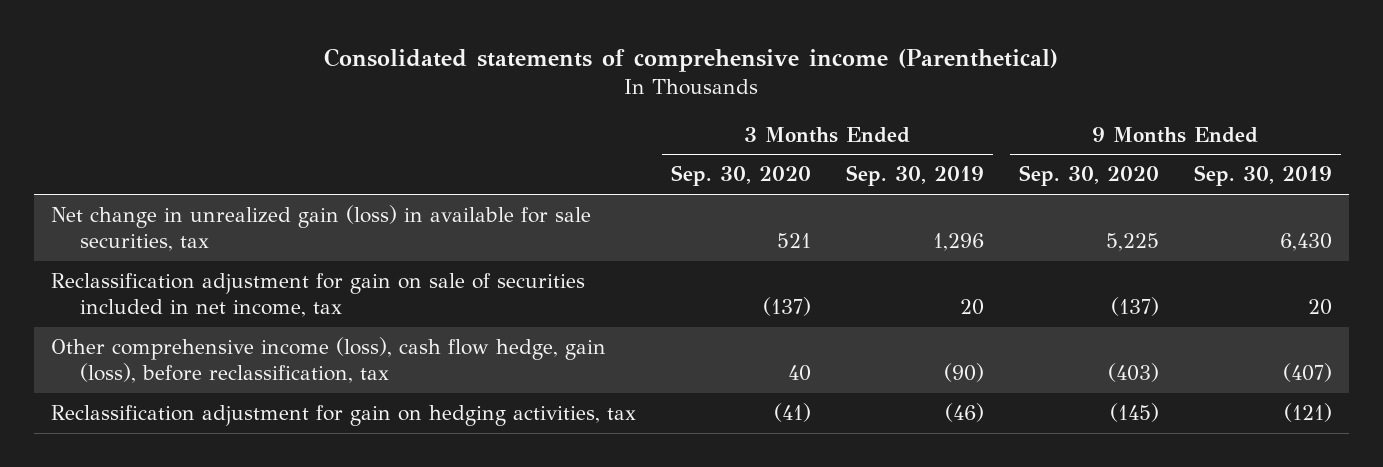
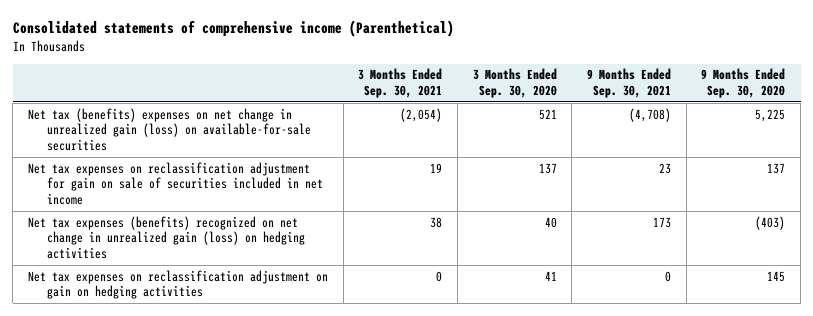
[845,165,984,187] Sep. 30, 2019 -> none
[1193,165,1332,187] Sep. 30, 2019 -> none
none -> [358,68,443,99] 3 Months Ended Sep. 30, 2021
none -> [587,68,672,99] 9 Months Ended Sep. 30, 2021
[51,204,592,252] Net change in unrealized gain (loss) in available for sale securities, tax -> [27,107,311,152] Net tax (benefits) expenses on net change in unrealized gain (loss) on available-for-sale securities
[51,272,586,318] Reclassification adjustment for gain on sale of securities included in net income, tax -> [27,161,323,206] Net tax expenses on reclassification adjustment for gain on sale of securities included in net income
[763,297,812,317] (137) -> [538,162,557,174] 137
[1110,297,1159,317] (137) -> [767,162,786,174] 137
[51,336,607,384] Other comprehensive income (loss), cash flow hedge, gain (loss), before reclassification, tax -> [27,215,305,260] Net tax expenses (benefits) recognized on net change in unrealized gain (loss) on hedging activities
[51,404,637,426] Reclassification adjustment for gain on hedging activities, tax -> [27,269,328,300] Net tax expenses on reclassification adjustment on gain on hedging activities
[774,402,812,422] (41) -> [544,270,557,281] 41
[1109,402,1159,422] (145) -> [767,270,786,282] 145

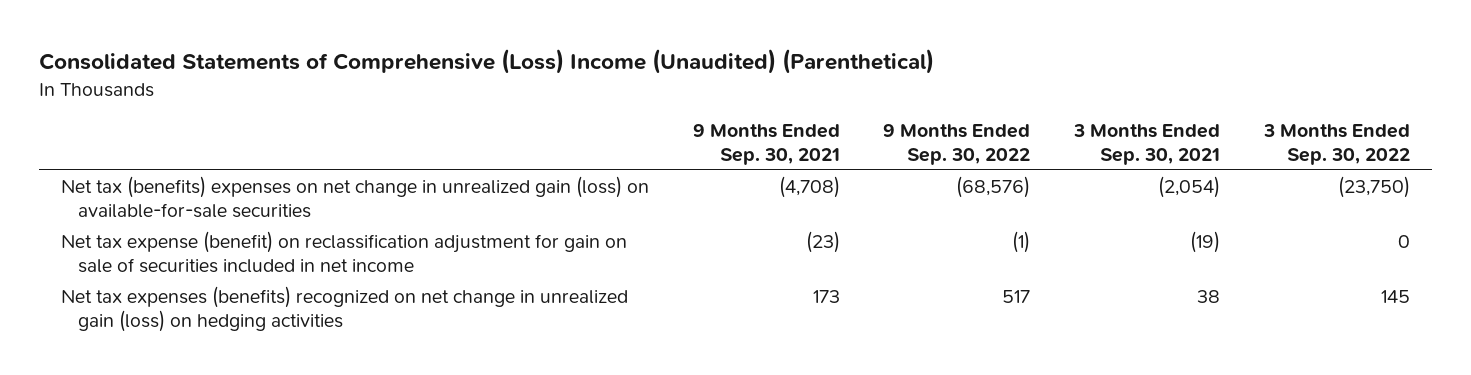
[12,19,454,37] Consolidated statements of comprehensive income (Parenthetical) -> [39,49,935,75] Consolidated Statements of Comprehensive (Loss) Income (Unaudited) (Parenthetical)
[472,68,557,99] 3 Months Ended Sep. 30, 2020 -> none
[701,68,786,99] 9 Months Ended Sep. 30, 2020 -> none
none -> [883,124,1031,165] 9 Months Ended Sep. 30, 2022
none -> [1262,124,1410,165] 3 Months Ended Sep. 30, 2022
[27,161,323,206] Net tax expenses on reclassification adjustment for gain on sale of securities included in net income -> [61,231,628,273] Net tax expense (benefit) on reclassification adjustment for gain on sale of securities included in net income
[430,162,443,173] 19 -> [1190,231,1221,254] (19)
[659,162,672,174] 23 -> [805,231,840,254] (23)
[27,269,328,300] Net tax expenses on reclassification adjustment on gain on hedging activities -> none

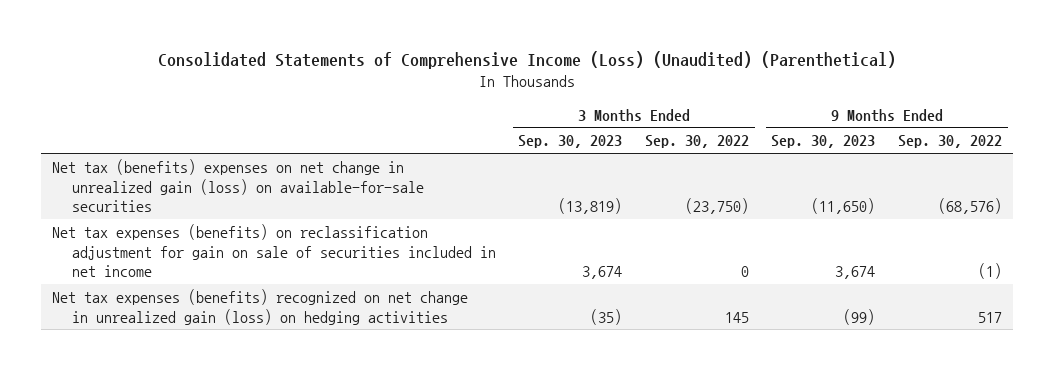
[39,49,935,75] Consolidated Statements of Comprehensive (Loss) Income (Unaudited) (Parenthetical) -> [157,51,896,70] Consolidated Statements of Comprehensive Income (Loss) (Unaudited) (Parenthetical)
[692,124,840,165] 9 Months Ended Sep. 30, 2021 -> none
[1073,124,1221,165] 3 Months Ended Sep. 30, 2021 -> none
none -> [518,135,623,149] Sep. 30, 2023
none -> [771,135,876,149] Sep. 30, 2023
[61,231,628,273] Net tax expense (benefit) on reclassification adjustment for gain on sale of securities included in net income -> [52,223,496,278] Net tax expenses (benefits) on reclassification adjustment for gain on sale of securities included in net income

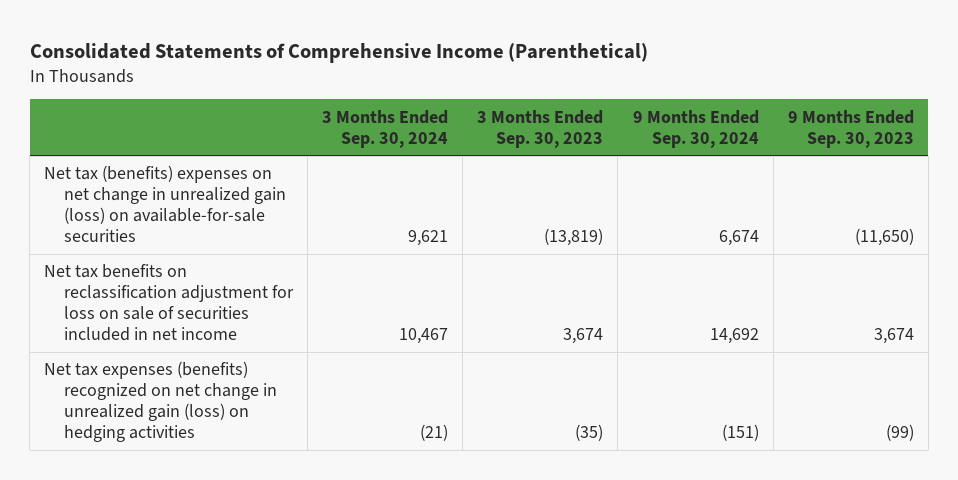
[157,51,896,70] Consolidated Statements of Comprehensive Income (Loss) (Unaudited) (Parenthetical) -> [29,42,648,63] Consolidated Statements of Comprehensive Income (Parenthetical)
[644,135,749,149] Sep. 30, 2022 -> none
[897,135,1002,149] Sep. 30, 2022 -> none
none -> [322,109,449,148] 3 Months Ended Sep. 30, 2024
none -> [632,109,759,148] 9 Months Ended Sep. 30, 2024
[52,223,496,278] Net tax expenses (benefits) on reclassification adjustment for gain on sale of securities included in net income -> [44,264,295,342] Net tax benefits on reclassification adjustment for loss on sale of securities included in net income

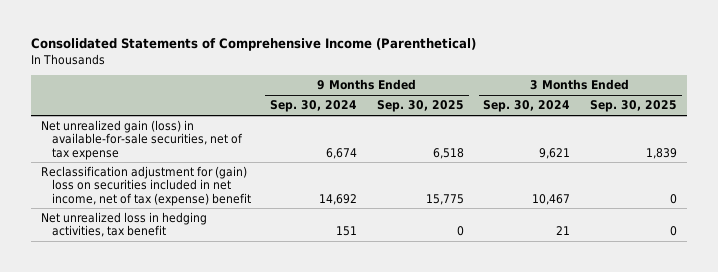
[477,109,604,148] 3 Months Ended Sep. 30, 2023 -> none
[787,109,914,148] 9 Months Ended Sep. 30, 2023 -> none
none -> [376,100,464,113] Sep. 30, 2025
none -> [590,100,678,113] Sep. 30, 2025
[44,165,287,243] Net tax (benefits) expenses on net change in unrealized gain (loss) on available-for-sale securities -> [40,120,243,160] Net unrealized gain (loss) in available-for-sale securities, net of tax expense
[44,264,295,342] Net tax benefits on reclassification adjustment for loss on sale of securities included in net income -> [40,166,251,206] Reclassification adjustment for (gain) loss on securities included in net income, net of tax (expense) benefit
[44,361,278,443] Net tax expenses (benefits) recognized on net change in unrealized gain (loss) on hedging activities -> [40,212,207,238] Net unrealized loss in hedging activities, tax benefit
[420,424,449,442] (21) -> [556,226,571,236] 21
[721,424,759,442] (151) -> [336,226,358,237] 151

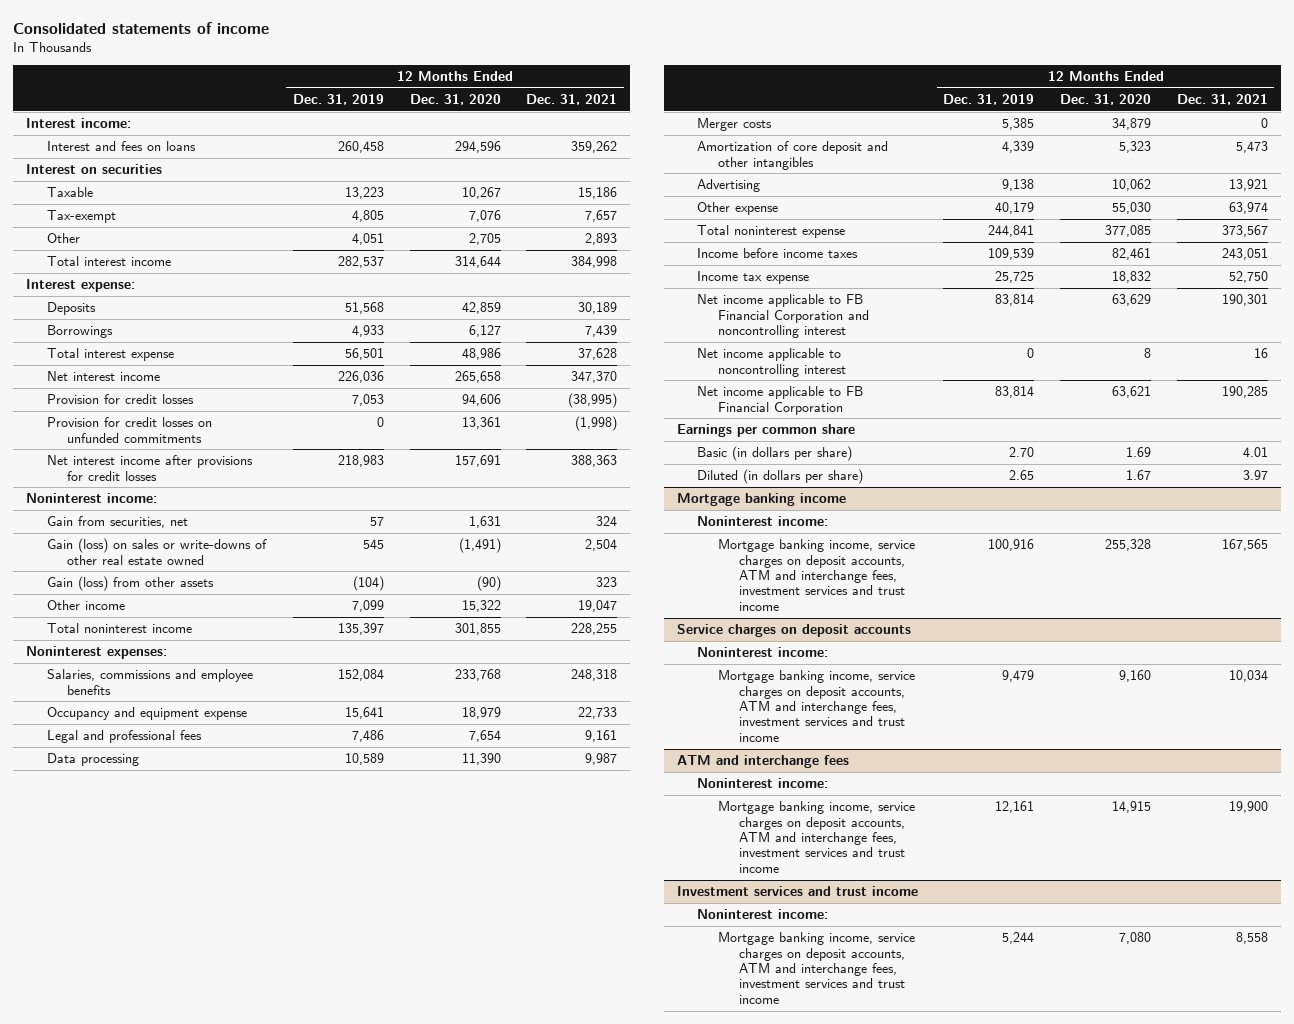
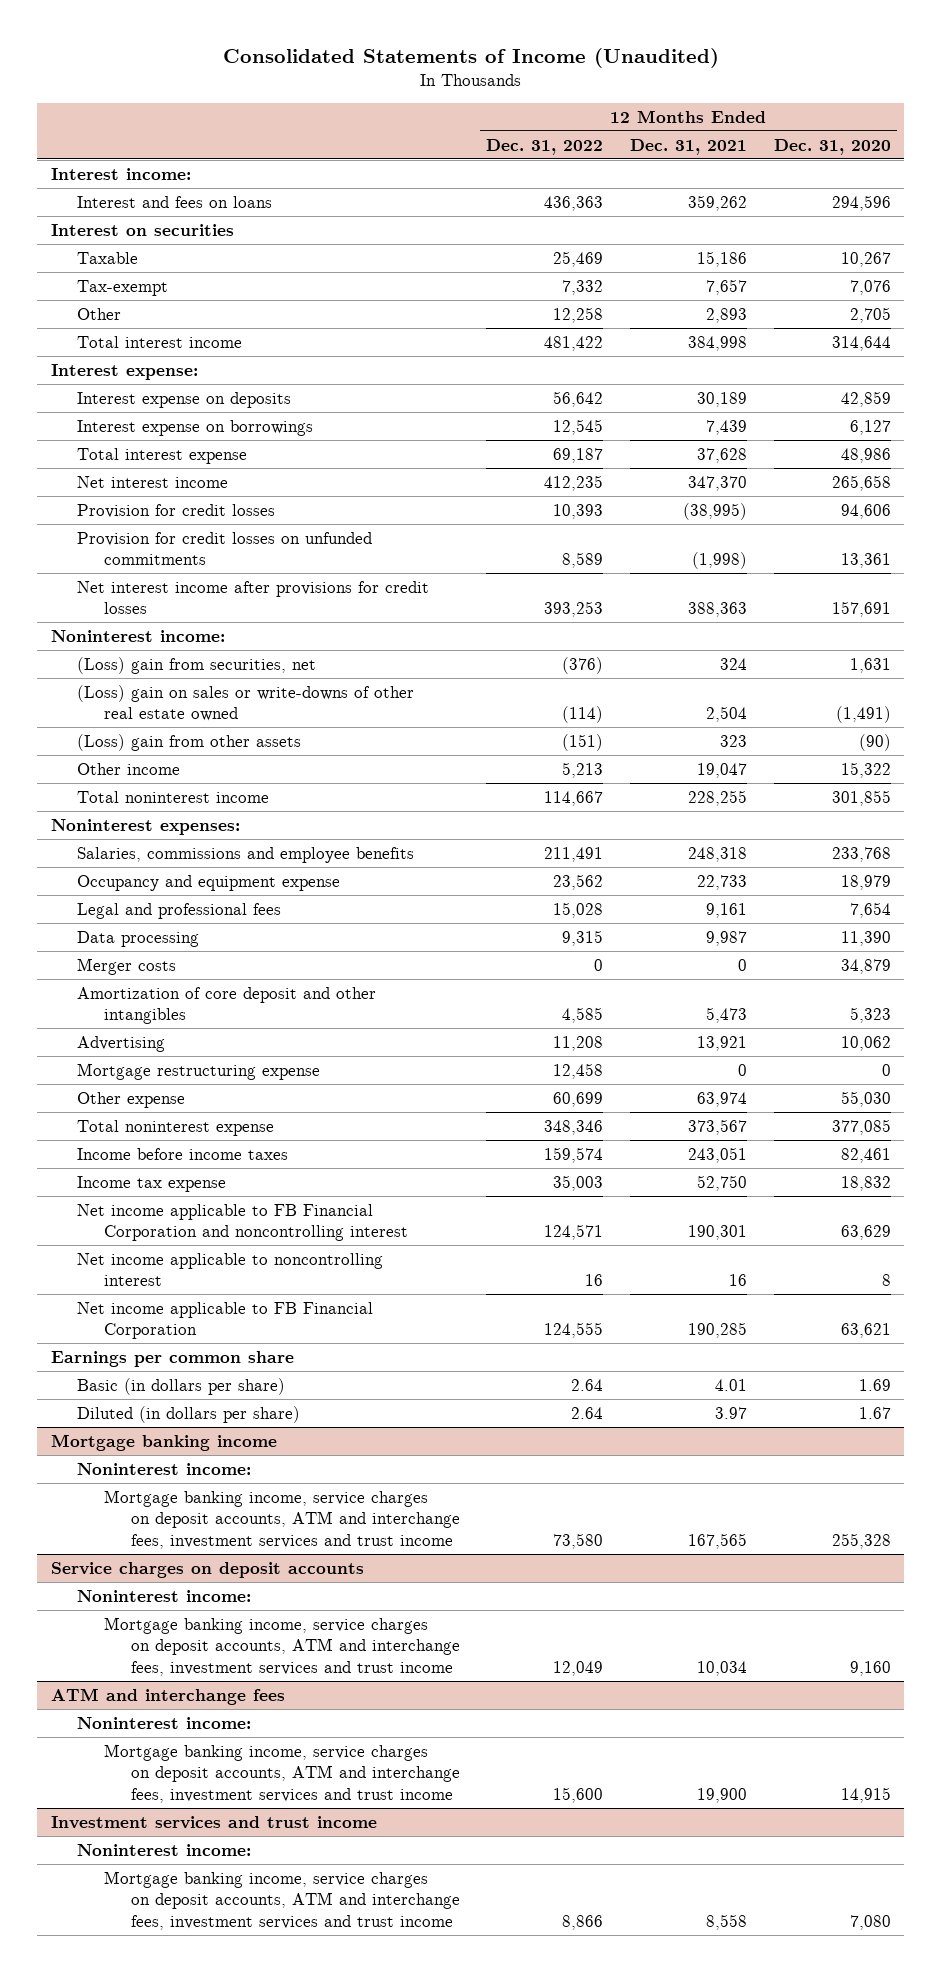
[12,21,269,34] Consolidated statements of income -> [222,48,719,69] Consolidated Statements of Income (Unaudited)
[292,93,384,105] Dec. 31, 2019 -> none
none -> [486,138,604,155] Dec. 31, 2022
[46,302,96,316] Deposits -> [77,391,292,408] Interest expense on deposits
[46,325,113,339] Borrowings -> [77,419,314,436] Interest expense on borrowings
[46,516,188,529] Gain from securities, net -> [77,656,317,674] (Loss) gain from securities, net
[46,538,267,565] Gain (loss) on sales or write-downs of other real estate owned -> [77,684,415,722] (Loss) gain on sales or write-downs of other real estate owned
[46,576,214,592] Gain (loss) from other assets -> [77,733,302,751] (Loss) gain from other assets
none -> [77,1062,321,1080] Mortgage restructuring expense

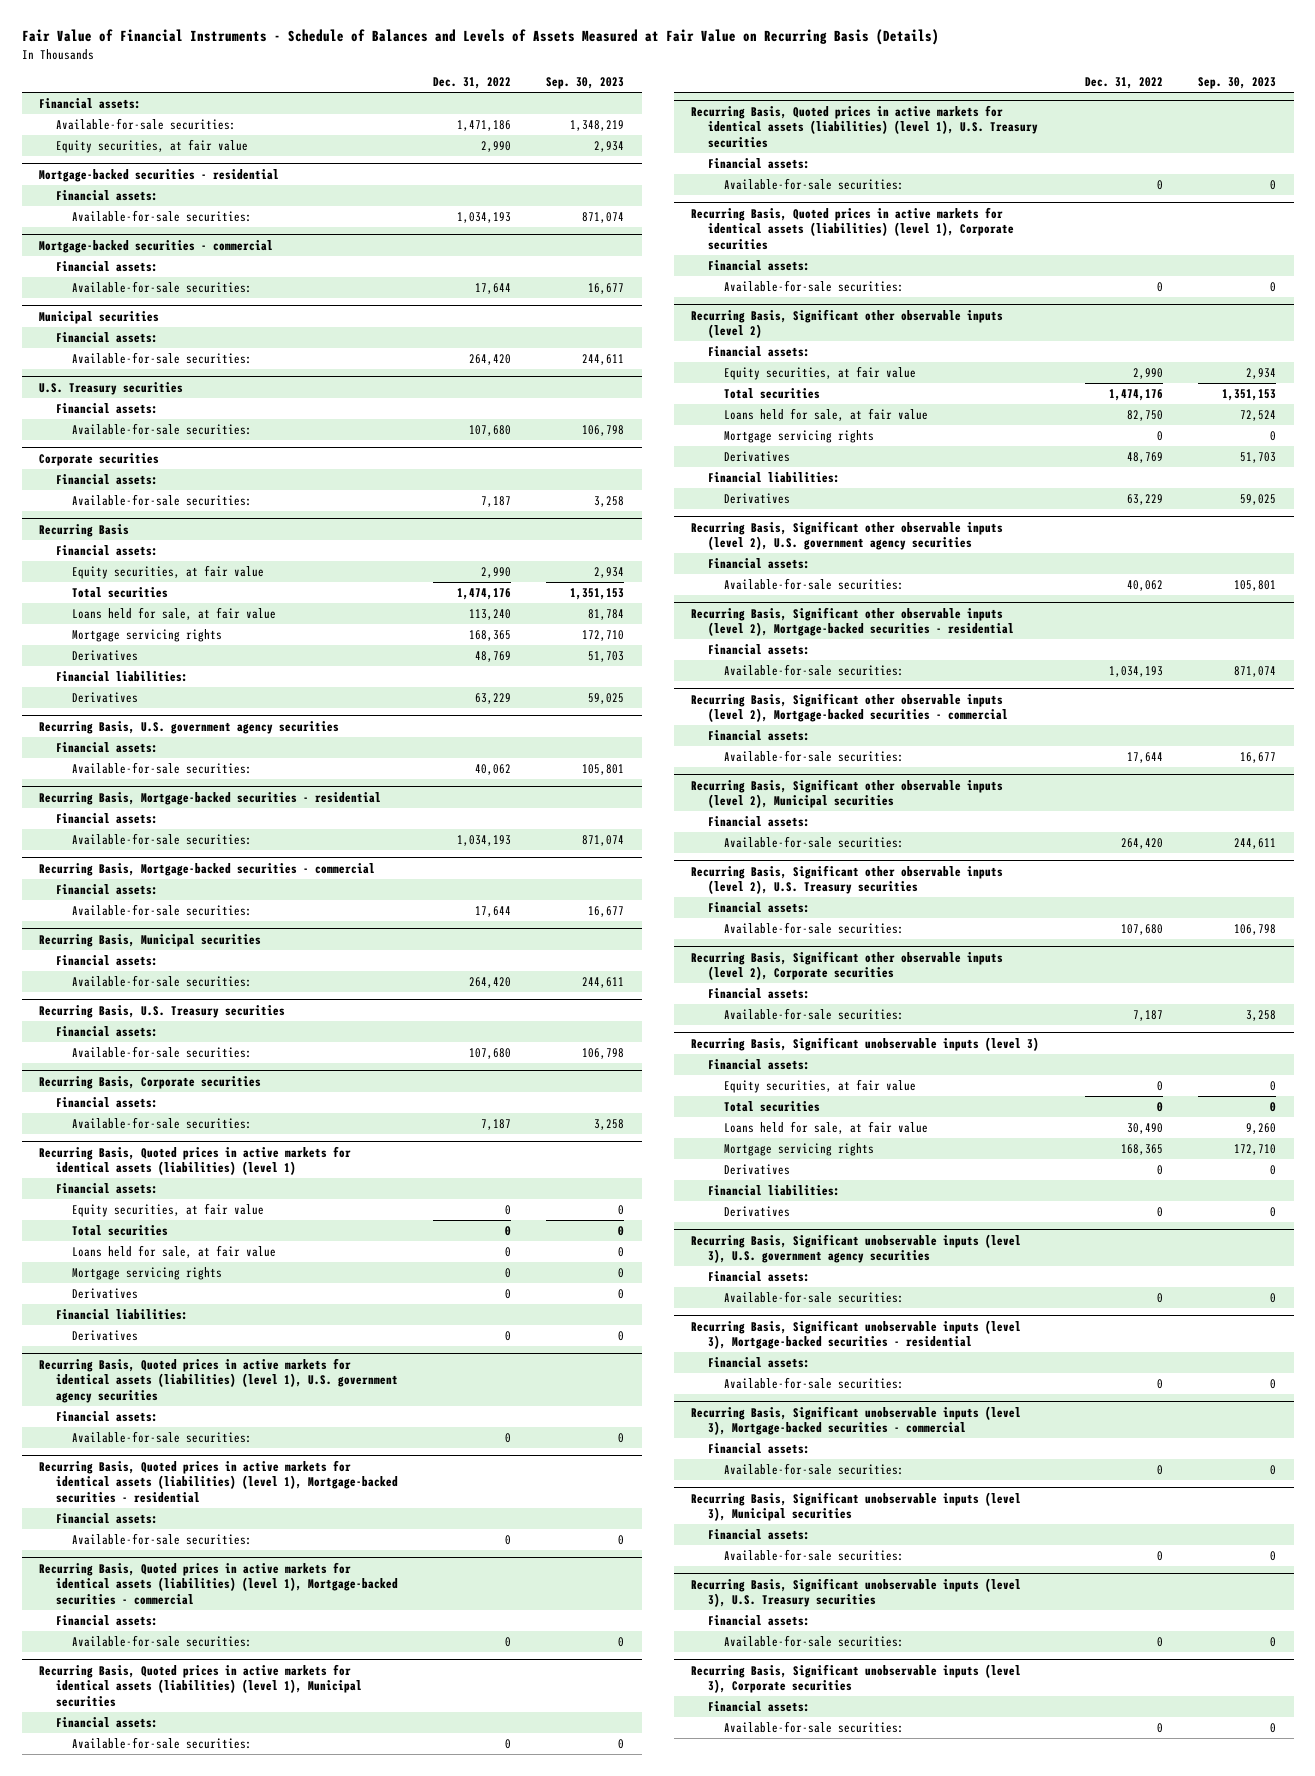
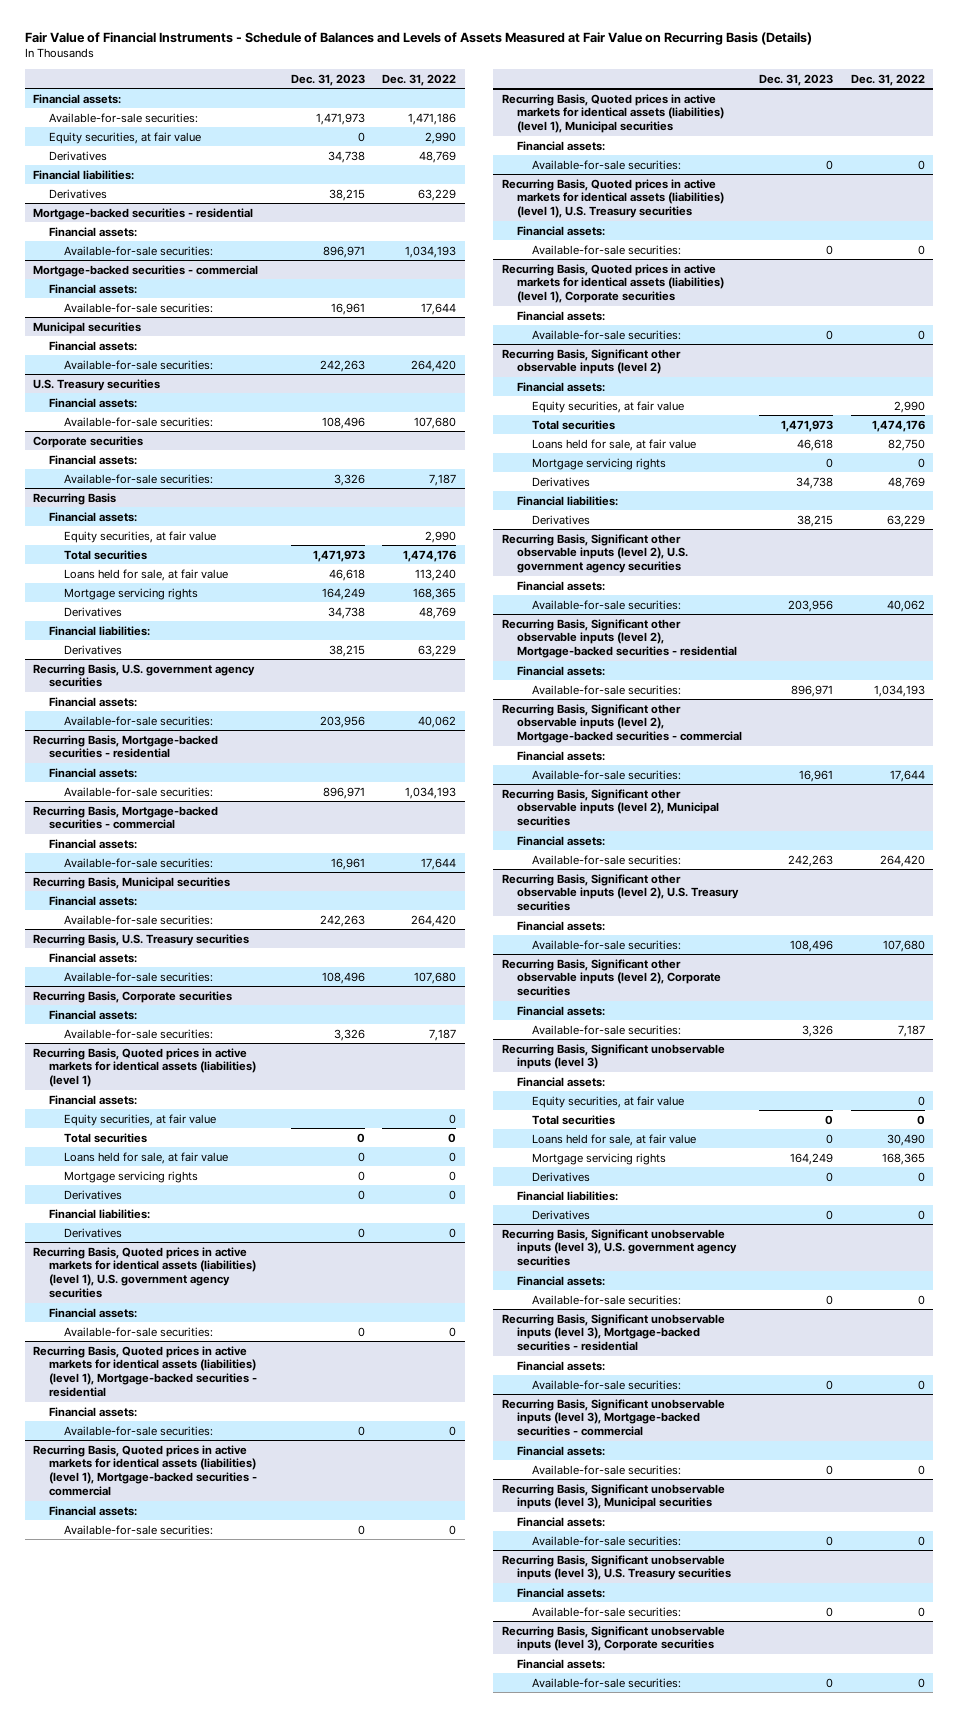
[546,77,625,90] Sep. 30, 2023 -> none
none -> [290,73,365,86] Dec. 31, 2023
none -> [48,150,107,161] Derivatives
none -> [33,169,135,180] Financial liabilities:
none -> [48,188,107,199] Derivatives

